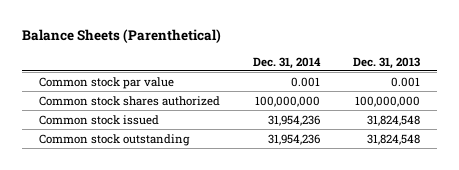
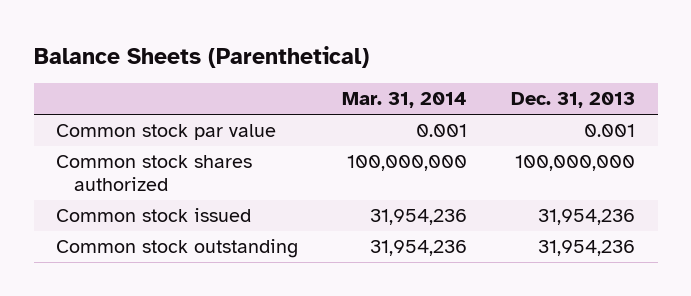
[252,56,321,69] Dec. 31, 2014 -> none
none -> [342,92,468,109] Mar. 31, 2014
[367,114,421,126] 31,824,548 -> [538,209,636,226] 31,954,236
[367,133,421,145] 31,824,548 -> [538,240,636,257] 31,954,236

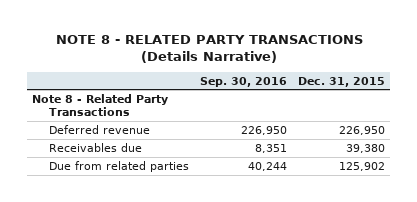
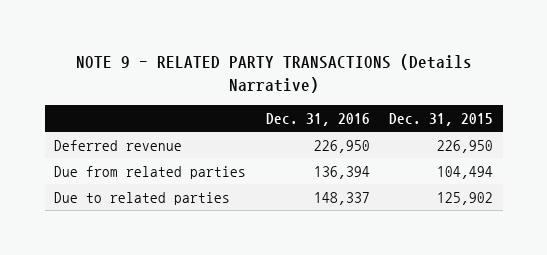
[55,34,363,63] NOTE 8 - RELATED PARTY TRANSACTIONS (Details Narrative) -> [75,54,472,94] NOTE 9 - RELATED PARTY TRANSACTIONS (Details Narrative)
[199,76,287,87] Sep. 30, 2016 -> none
none -> [265,112,370,126] Dec. 31, 2016
[32,93,169,117] Note 8 - Related Party Transactions -> none
[48,142,142,152] Receivables due -> none
[338,161,385,171] 125,902 -> [437,165,494,179] 104,494
none -> [54,191,231,205] Due to related parties

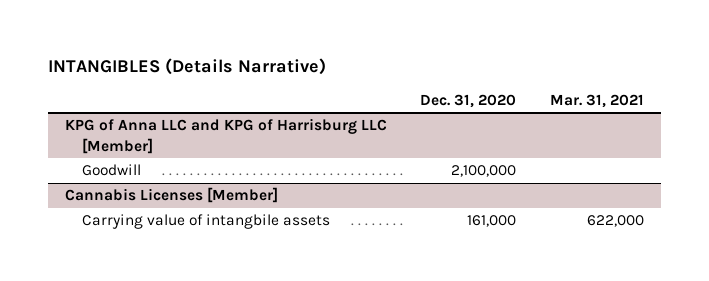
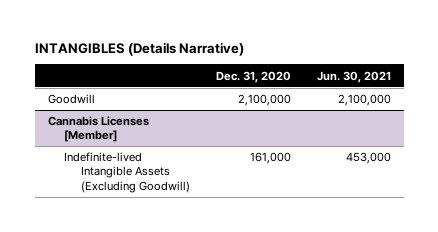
[550,93,645,108] Mar. 31, 2021 -> none
none -> [316,70,391,83] Jun. 30, 2021
[64,118,387,154] KPG of Anna LLC and KPG of Harrisburg LLC [Member] -> none
[81,214,330,230] Carrying value of intangbile assets -> [64,152,191,193] Indefinite-lived Intangible Assets (Excluding Goodwill)

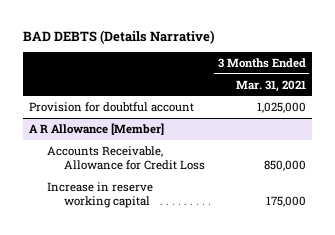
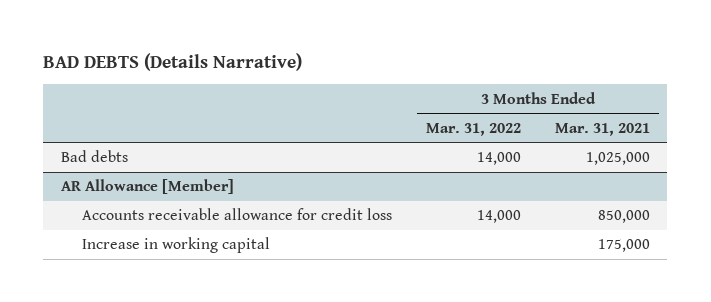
none -> [425,122,521,136] Mar. 31, 2022
[29,101,195,112] Provision for doubtful account -> [60,150,128,163] Bad debts
[29,122,165,135] A R Allowance [Member] -> [60,179,234,195] AR Allowance [Member]
[46,145,205,171] Accounts Receivable, Allowance for Credit Loss -> [81,208,392,221] Accounts receivable allowance for credit loss
[46,181,153,209] Increase in reserve working capital -> [81,237,270,254] Increase in working capital

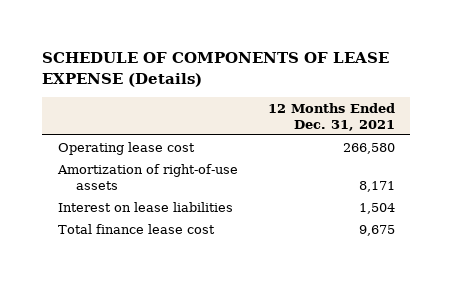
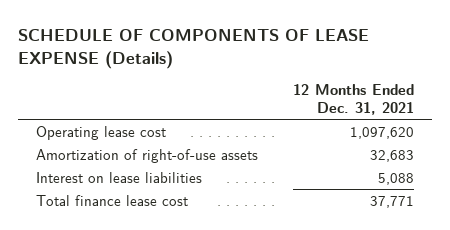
[342,142,395,154] 266,580 -> [349,126,414,139] 1,097,620
[358,180,395,192] 8,171 -> [369,149,414,162] 32,683
[358,202,395,214] 1,504 -> [377,172,414,185] 5,088
[358,224,395,236] 9,675 -> [369,195,414,208] 37,771

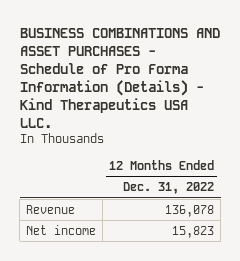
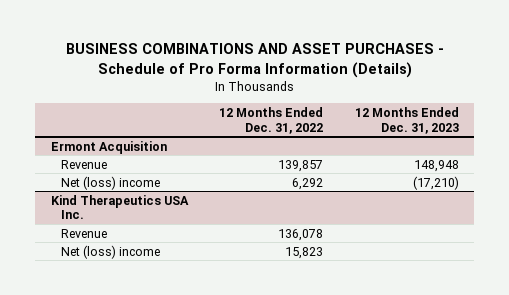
[19,27,220,128] BUSINESS COMBINATIONS AND ASSET PURCHASES - Schedule of Pro Forma Information (Details) - Kind Therapeutics USA LLC. -> [65,43,444,78] BUSINESS COMBINATIONS AND ASSET PURCHASES - Schedule of Pro Forma Information (Details)
none -> [354,106,459,134] 12 Months Ended Dec. 31, 2023
none -> [50,140,167,154] Ermont Acquisition
none -> [61,159,108,169] Revenue
none -> [61,175,161,190] Net (loss) income
none -> [50,194,189,220] Kind Therapeutics USA Inc.
[26,224,97,235] Net income -> [61,244,161,259] Net (loss) income

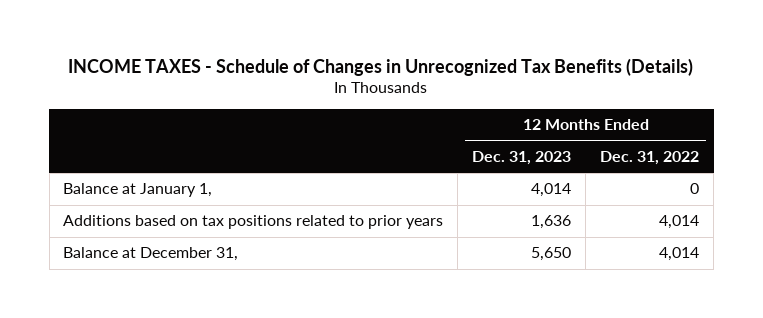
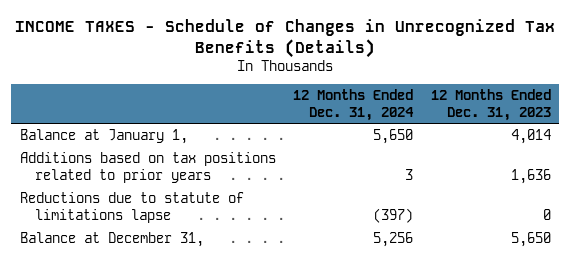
[600,150,700,165] Dec. 31, 2022 -> none
none -> [293,88,415,121] 12 Months Ended Dec. 31, 2024
none -> [19,192,244,223] Reductions due to statute of limitations lapse

